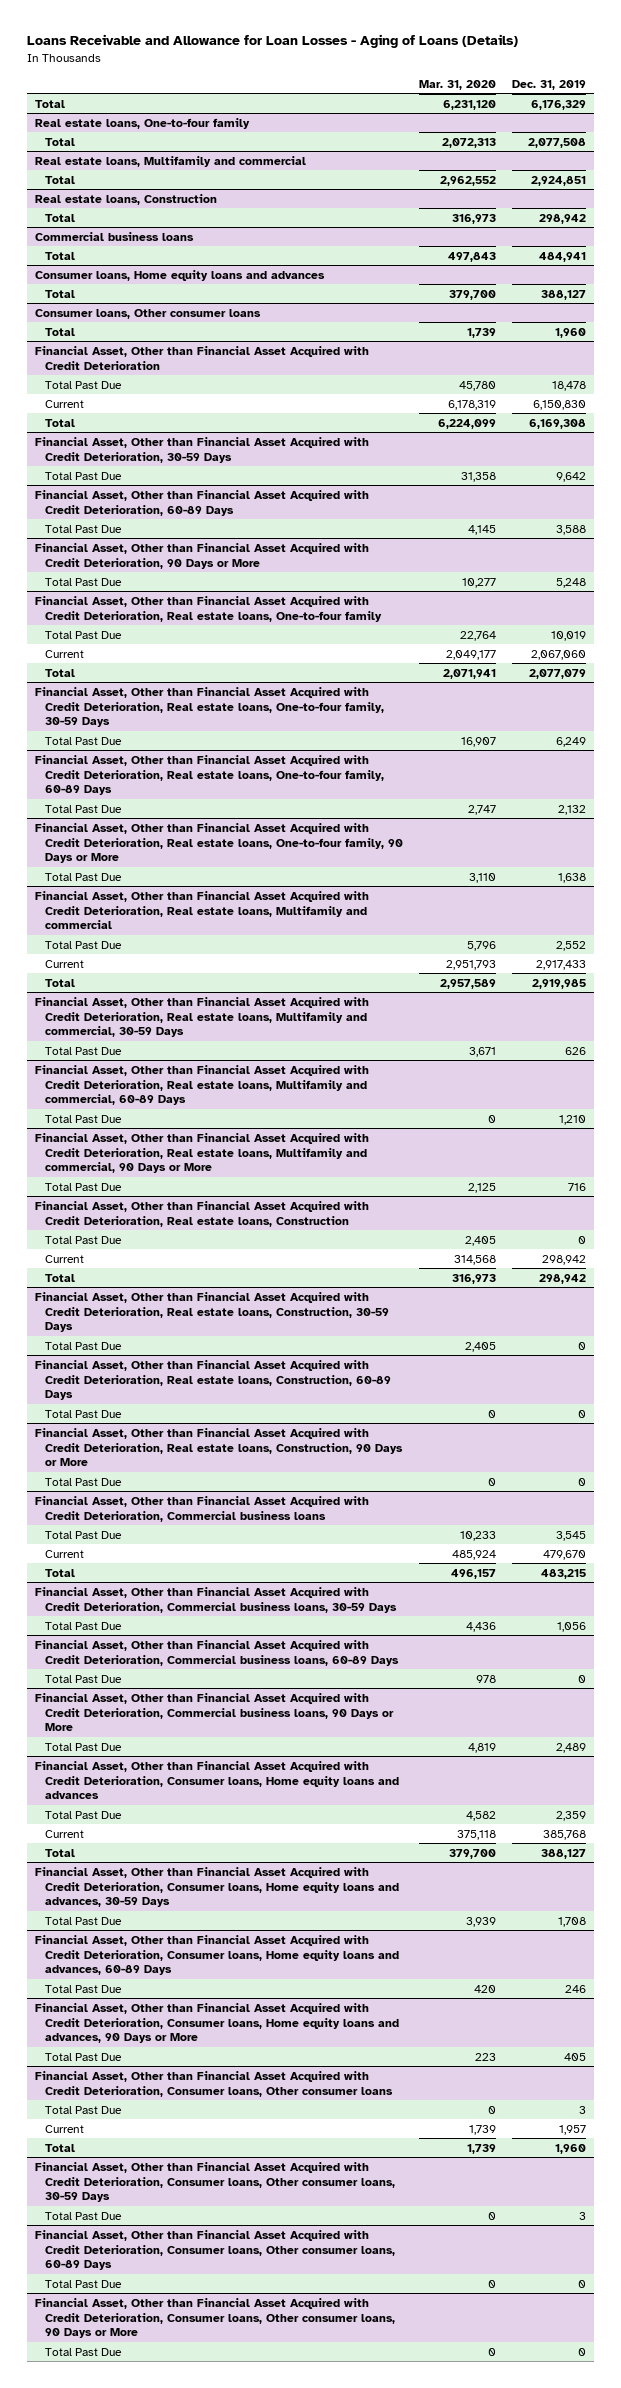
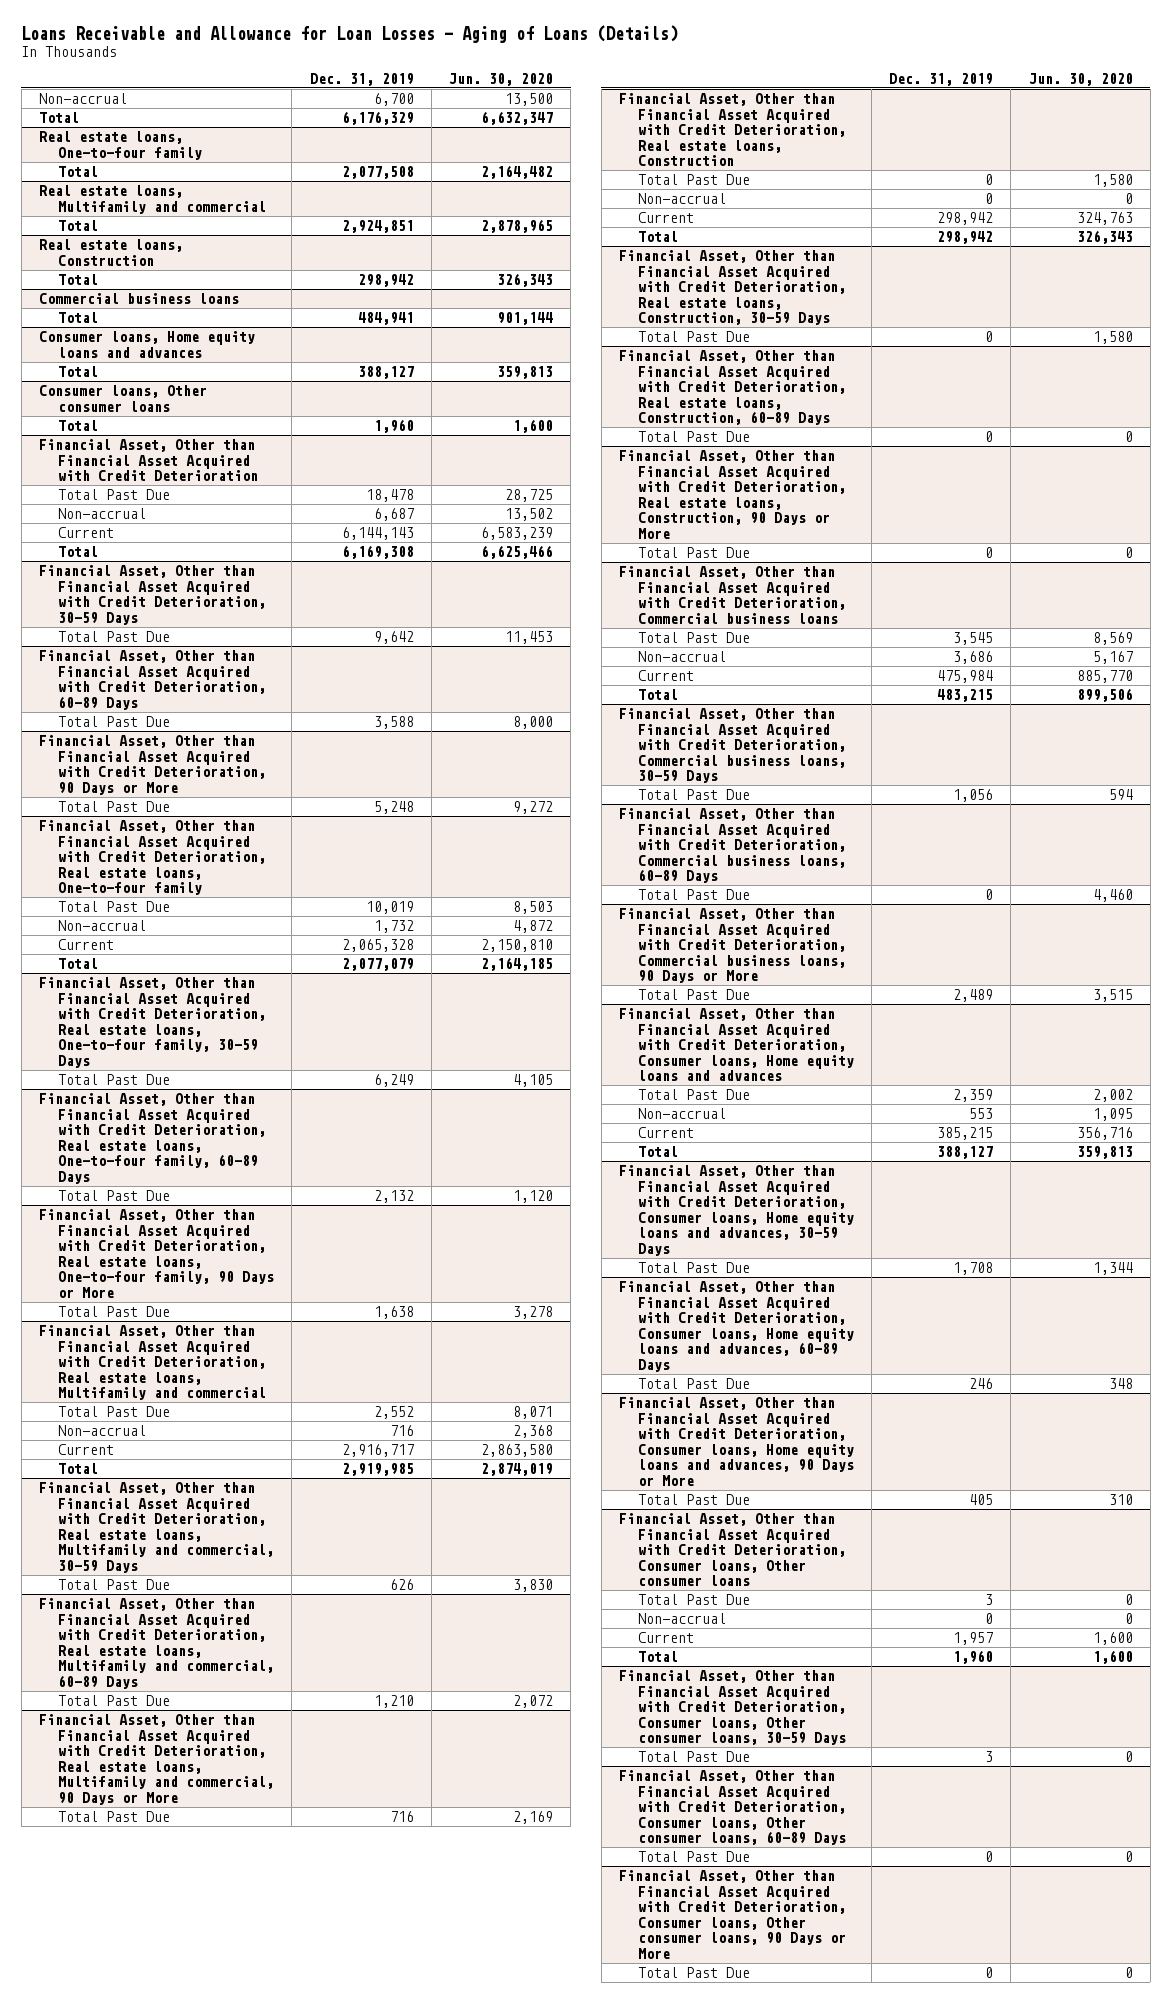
[419,79,497,90] Mar. 31, 2020 -> none
none -> [449,72,554,86] Jun. 30, 2020
none -> [39,93,128,105] Non-accrual
none -> [58,508,147,520] Non-accrual
[533,399,587,410] 6,150,830 -> [341,527,414,541] 6,144,143
none -> [58,920,147,932] Non-accrual
[531,649,587,660] 2,067,060 -> [341,939,414,953] 2,065,328
none -> [58,1425,147,1437] Non-accrual
[536,959,587,970] 2,917,433 -> [341,1444,414,1458] 2,916,717
none -> [637,193,726,205] Non-accrual
none -> [637,651,726,663] Non-accrual
[543,1549,587,1560] 479,670 -> [937,670,994,684] 475,984
none -> [637,1108,726,1120] Non-accrual
[543,1829,587,1840] 385,768 -> [937,1127,994,1141] 385,215
none -> [637,1613,726,1625] Non-accrual

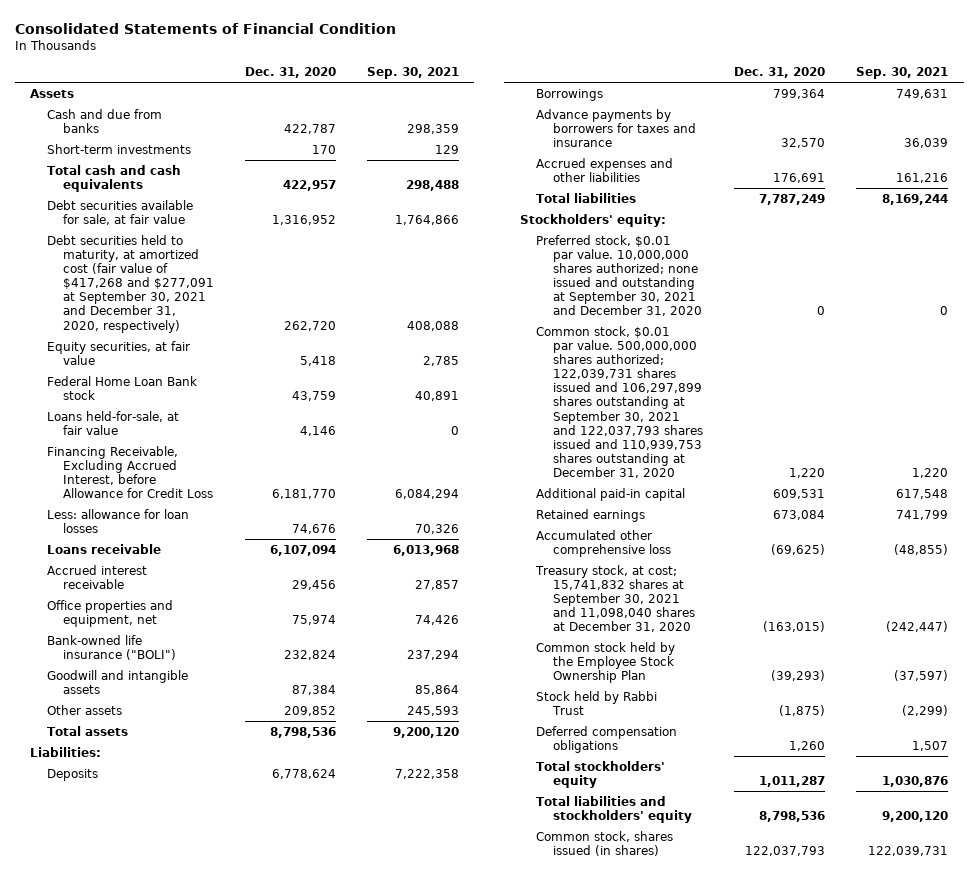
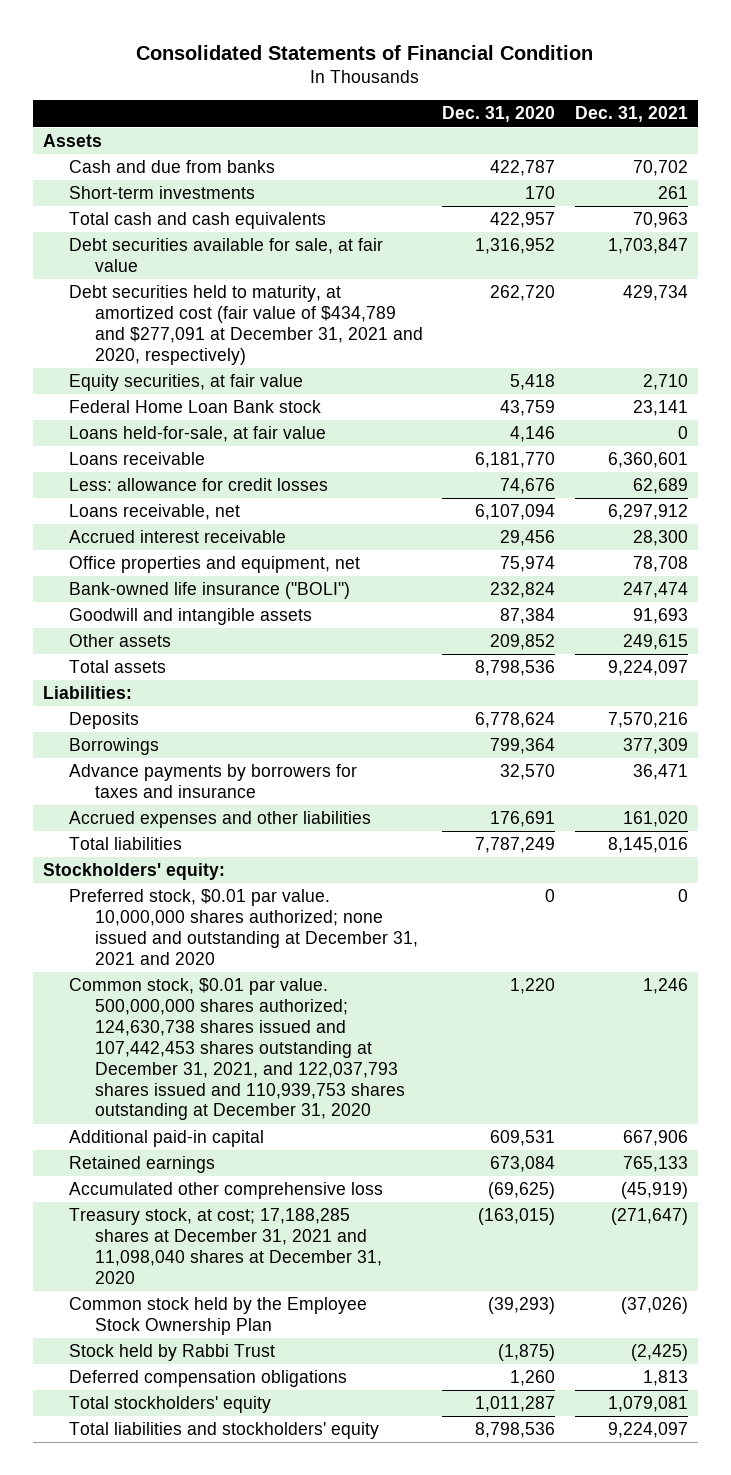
[366,67,459,80] Sep. 30, 2021 -> none
none -> [574,106,688,123] Dec. 31, 2021
[46,234,214,333] Debt securities held to maturity, at amortized cost (fair value of $417,268 and $277,091 at September 30, 2021 and December 31, 2020, respectively) -> [68,284,423,365] Debt securities held to maturity, at amortized cost (fair value of $434,789 and $277,091 at December 31, 2021 and 2020, respectively)
[46,445,213,499] Financing Receivable, Excluding Accrued Interest, before Allowance for Credit Loss -> [68,451,205,465] Loans receivable
[46,508,189,533] Less: allowance for loan losses -> [68,477,328,491] Less: allowance for credit losses
[46,543,161,554] Loans receivable -> [68,503,240,520] Loans receivable, net
[536,234,702,317] Preferred stock, $0.01 par value. 10,000,000 shares authorized; none issued and outstanding at September 30, 2021 and December 31, 2020 -> [68,888,418,965] Preferred stock, $0.01 par value. 10,000,000 shares authorized; none issued and outstanding at December 31, 2021 and 2020
[536,325,703,479] Common stock, $0.01 par value. 500,000,000 shares authorized; 122,039,731 shares issued and 106,297,899 shares outstanding at September 30, 2021 and 122,037,793 shares issued and 110,939,753 shares outstanding at December 31, 2020 -> [68,977,405,1121] Common stock, $0.01 par value. 500,000,000 shares authorized; 124,630,738 shares issued and 107,442,453 shares outstanding at December 31, 2021, and 122,037,793 shares issued and 110,939,753 shares outstanding at December 31, 2020
[535,564,695,633] Treasury stock, at cost; 15,741,832 shares at September 30, 2021 and 11,098,040 shares at December 31, 2020 -> [68,1207,382,1284] Treasury stock, at cost; 17,188,285 shares at December 31, 2021 and 11,098,040 shares at December 31, 2020
[536,830,674,856] Common stock, shares issued (in shares) -> none

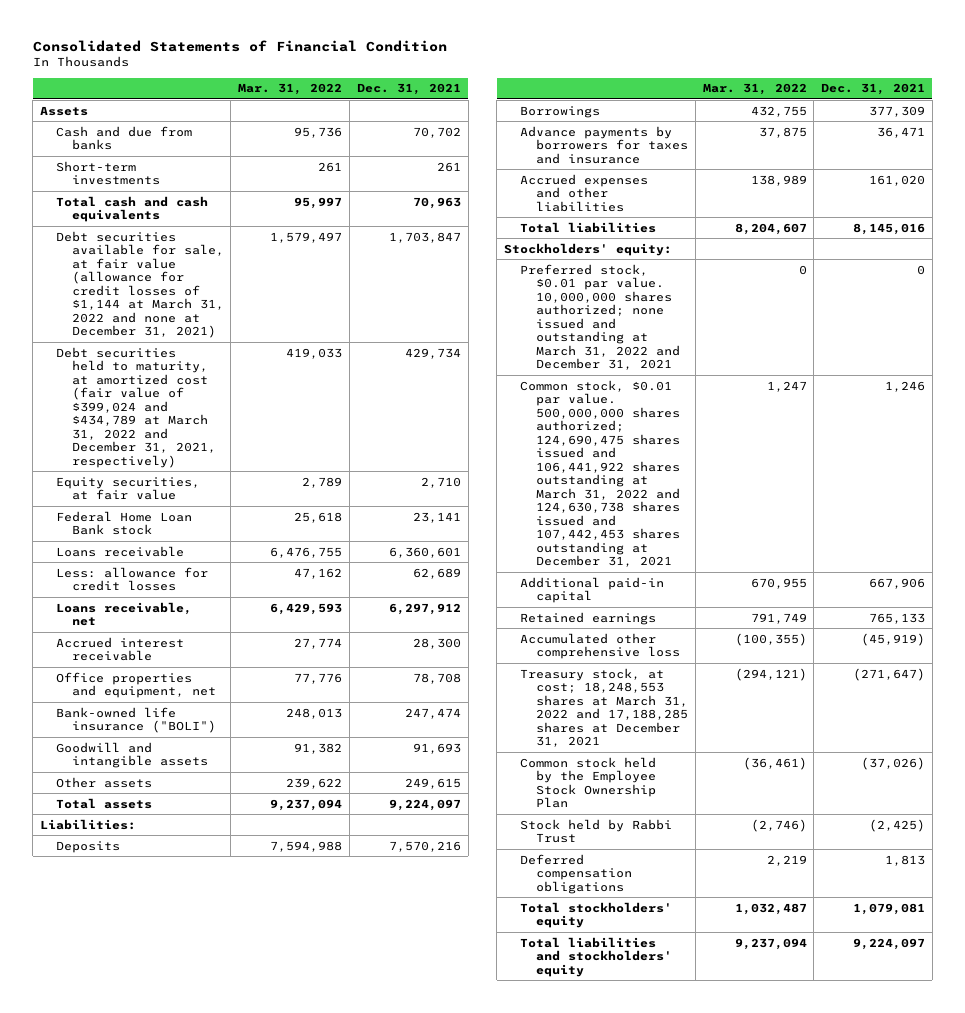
[442,106,556,123] Dec. 31, 2020 -> none
none -> [238,83,343,96] Mar. 31, 2022
[68,237,383,272] Debt securities available for sale, at fair value -> [55,230,224,339] Debt securities available for sale, at fair value (allowance for credit losses of $1,144 at March 31, 2022 and none at December 31, 2021)
[68,284,423,365] Debt securities held to maturity, at amortized cost (fair value of $434,789 and $277,091 at December 31, 2021 and 2020, respectively) -> [55,346,216,468] Debt securities held to maturity, at amortized cost (fair value of $399,024 and $434,789 at March 31, 2022 and December 31, 2021, respectively)
[68,425,326,442] Loans held-for-sale, at fair value -> none
[68,888,418,965] Preferred stock, $0.01 par value. 10,000,000 shares authorized; none issued and outstanding at December 31, 2021 and 2020 -> [520,263,680,371] Preferred stock, $0.01 par value. 10,000,000 shares authorized; none issued and outstanding at March 31, 2022 and December 31, 2021
[68,977,405,1121] Common stock, $0.01 par value. 500,000,000 shares authorized; 124,630,738 shares issued and 107,442,453 shares outstanding at December 31, 2021, and 122,037,793 shares issued and 110,939,753 shares outstanding at December 31, 2020 -> [520,379,680,568] Common stock, $0.01 par value. 500,000,000 shares authorized; 124,690,475 shares issued and 106,441,922 shares outstanding at March 31, 2022 and 124,630,738 shares issued and 107,442,453 shares outstanding at December 31, 2021
[68,1207,382,1284] Treasury stock, at cost; 17,188,285 shares at December 31, 2021 and 11,098,040 shares at December 31, 2020 -> [520,667,688,748] Treasury stock, at cost; 18,248,553 shares at March 31, 2022 and 17,188,285 shares at December 31, 2021

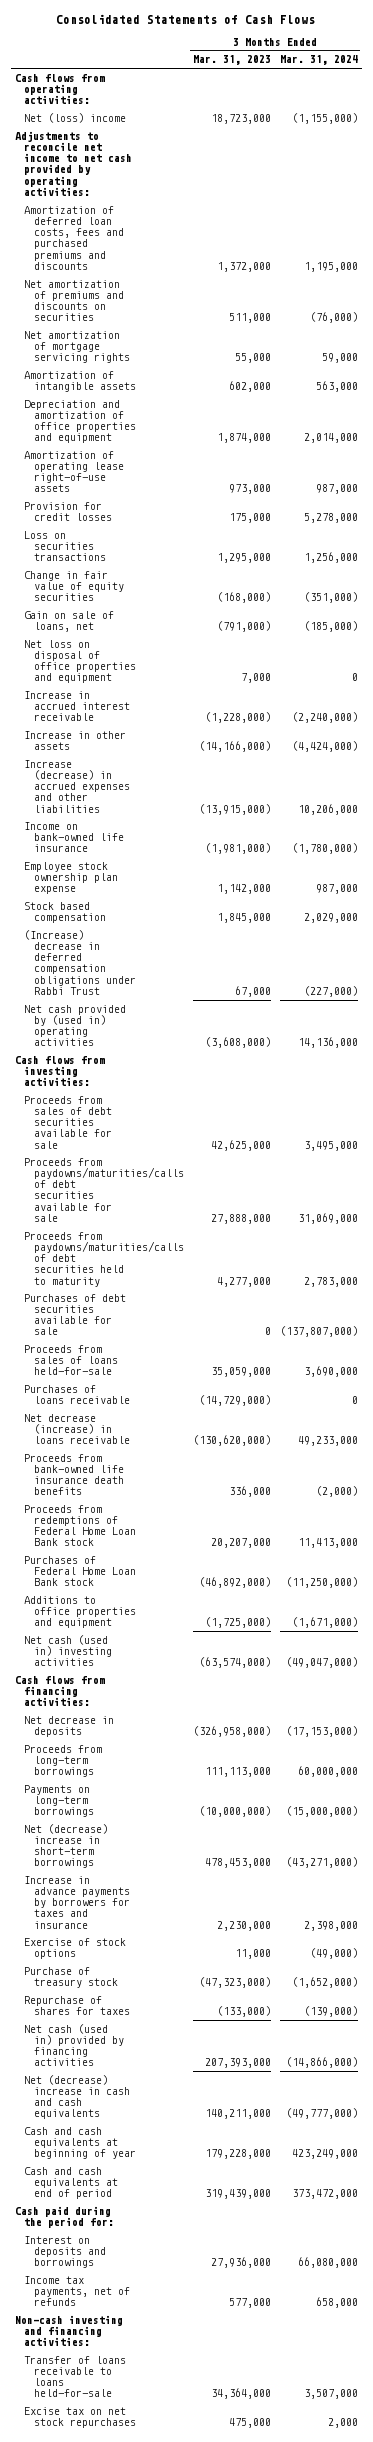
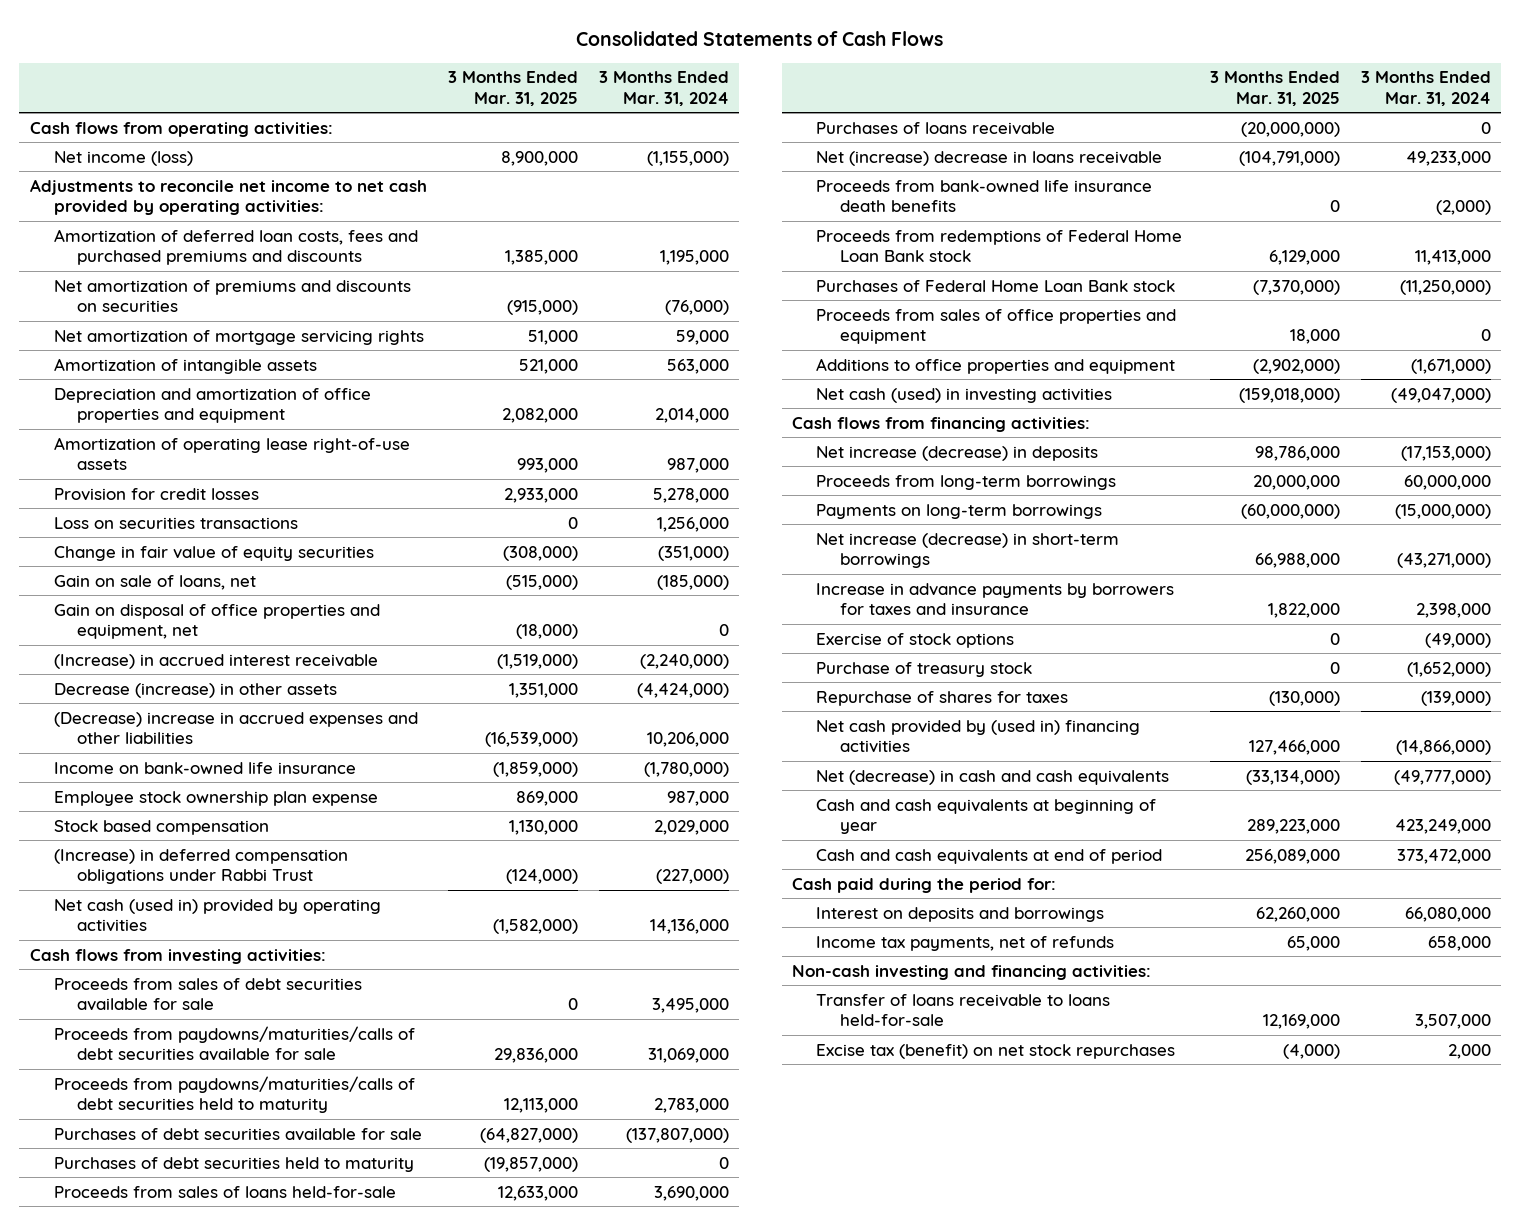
[192,55,271,66] Mar. 31, 2023 -> none
none -> [447,71,578,106] 3 Months Ended Mar. 31, 2025
[24,112,127,123] Net (loss) income -> [53,150,193,166] Net income (loss)
[24,639,136,684] Net loss on disposal of office properties and equipment -> [53,603,380,640] Gain on disposal of office properties and equipment, net
[24,690,130,722] Increase in accrued interest receivable -> [53,653,378,669] (Increase) in accrued interest receivable
[24,730,127,751] Increase in other assets -> [53,682,337,698] Decrease (increase) in other assets
[24,759,130,813] Increase (decrease) in accrued expenses and other liabilities -> [53,711,418,745] (Decrease) increase in accrued expenses and other liabilities
[24,929,136,995] (Increase) decrease in deferred compensation obligations under Rabbi Trust -> [53,848,348,885] (Increase) in deferred compensation obligations under Rabbi Trust
[24,1004,127,1047] Net cash provided by (used in) operating activities -> [53,898,381,933] Net cash (used in) provided by operating activities
none -> [53,1156,414,1172] Purchases of debt securities held to maturity
[24,1413,130,1445] Net decrease (increase) in loans receivable -> [815,150,1162,166] Net (increase) decrease in loans receivable
none -> [815,308,1176,345] Proceeds from sales of office properties and equipment
[24,1634,112,1667] Net cash (used in) investing activities -> [815,387,1112,403] Net cash (used) in investing activities
[24,1715,115,1738] Net decrease in deposits -> [815,445,1098,461] Net increase (decrease) in deposits
[24,1823,109,1869] Net (decrease) increase in short-term borrowings -> [815,532,1119,569] Net increase (decrease) in short-term borrowings
[24,2023,124,2067] Net cash (used in) provided by financing activities -> [815,719,1140,754] Net cash provided by (used in) financing activities
[24,2074,130,2120] Net (decrease) increase in cash and cash equivalents -> [815,769,1169,785] Net (decrease) in cash and cash equivalents
[24,2406,136,2429] Excise tax on net stock repurchases -> [815,1043,1175,1059] Excise tax (benefit) on net stock repurchases

